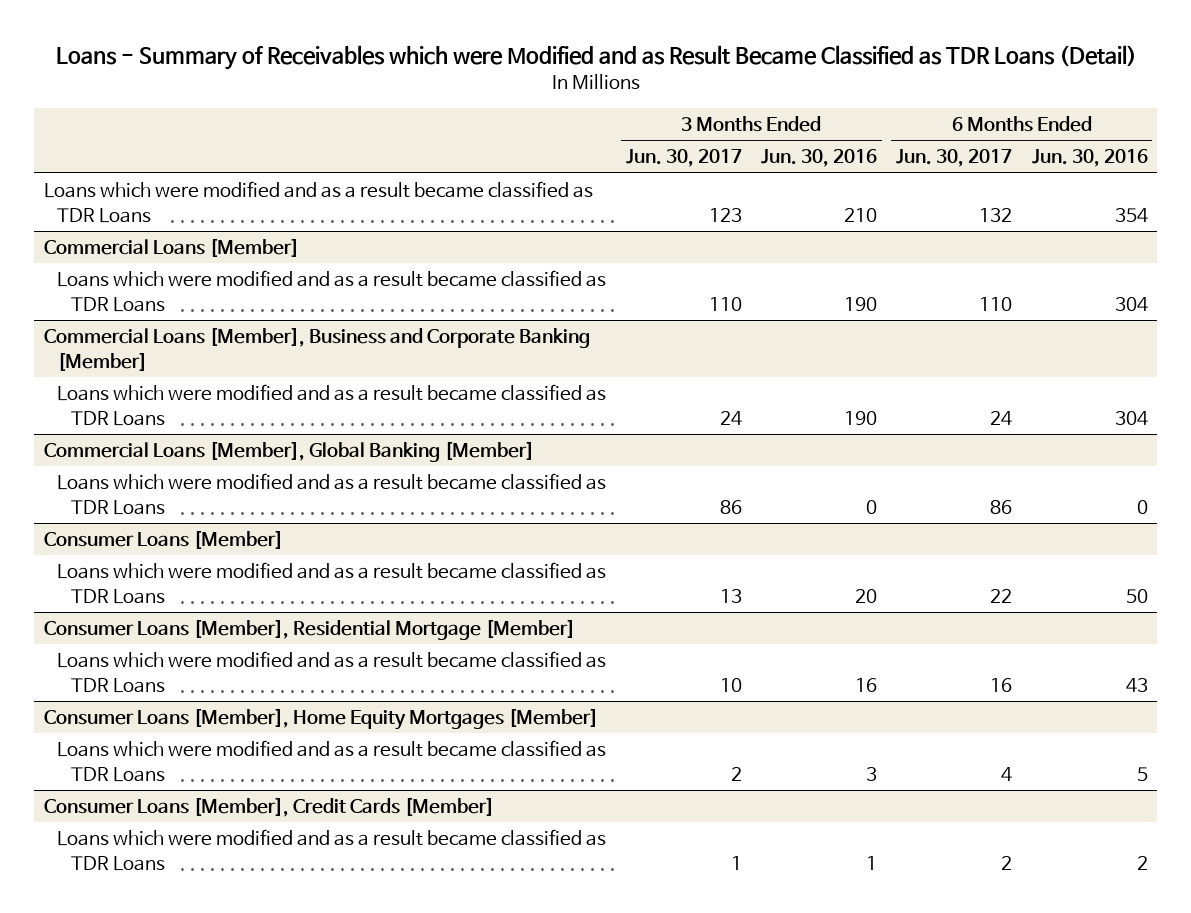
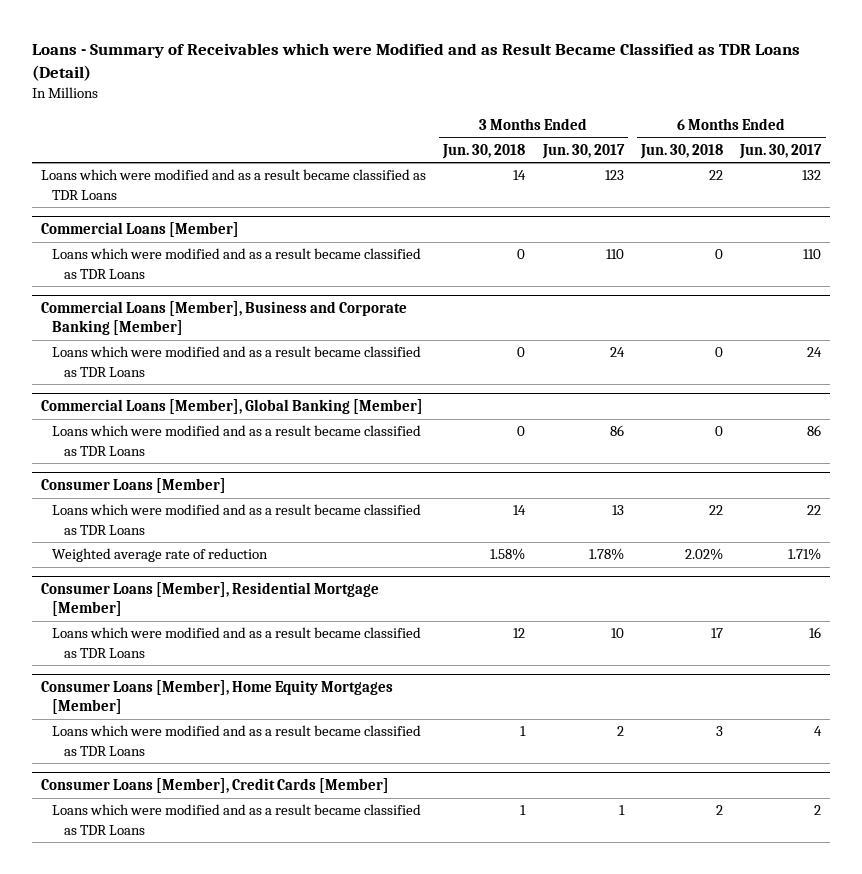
[760,149,877,168] Jun. 30, 2016 -> none
[1031,149,1148,168] Jun. 30, 2016 -> none
none -> [442,143,526,159] Jun. 30, 2018
none -> [640,143,724,159] Jun. 30, 2018
none -> [52,548,269,563] Weighted average rate of reduction

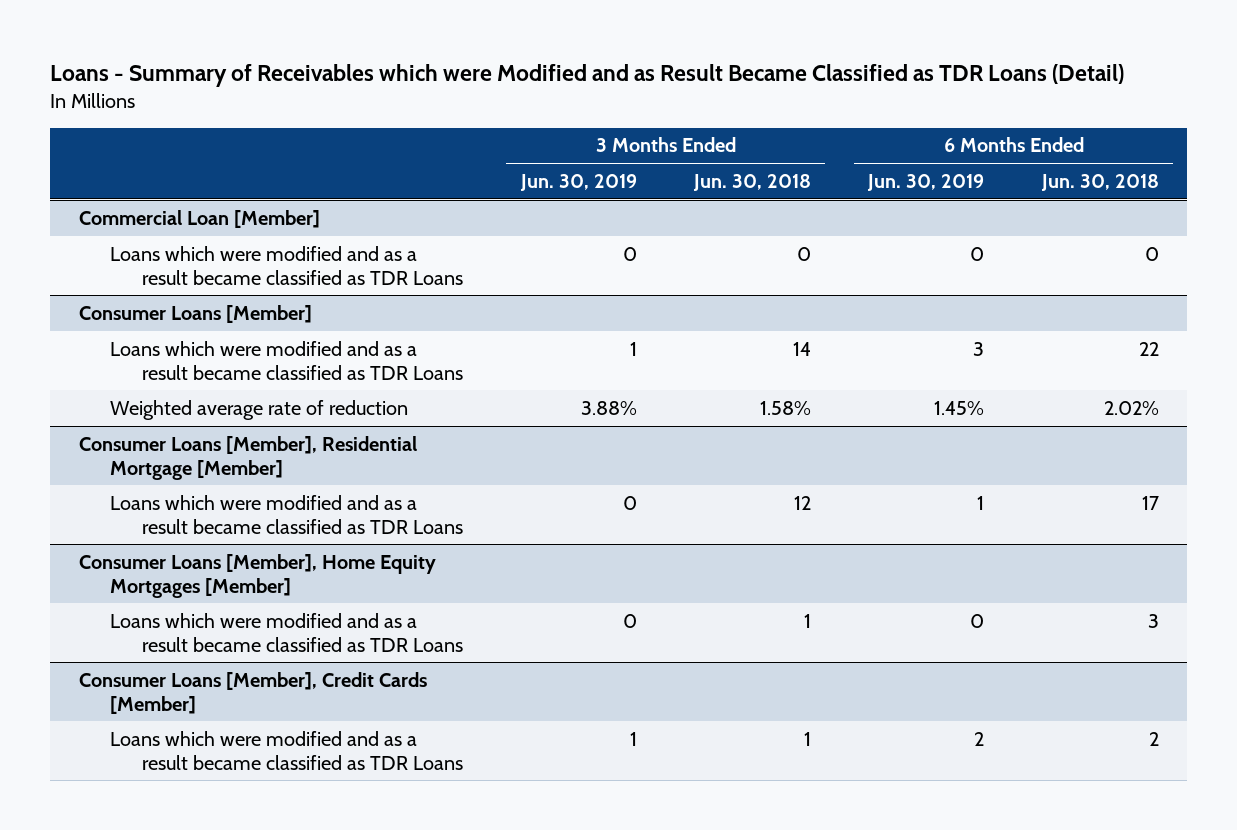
[541,143,625,159] Jun. 30, 2017 -> none
[739,143,823,159] Jun. 30, 2017 -> none
none -> [519,173,637,191] Jun. 30, 2019
none -> [867,173,985,191] Jun. 30, 2019
[40,169,426,200] Loans which were modified and as a result became classified as TDR Loans -> none
[52,248,422,279] Loans which were modified and as a result became classified as TDR Loans -> none
[40,301,407,336] Commercial Loans [Member], Business and Corporate Banking [Member] -> none
[52,346,422,377] Loans which were modified and as a result became classified as TDR Loans -> none
[40,399,423,415] Commercial Loans [Member], Global Banking [Member] -> none
[40,222,239,238] Commercial Loans [Member] -> [78,209,320,228] Commercial Loan [Member]

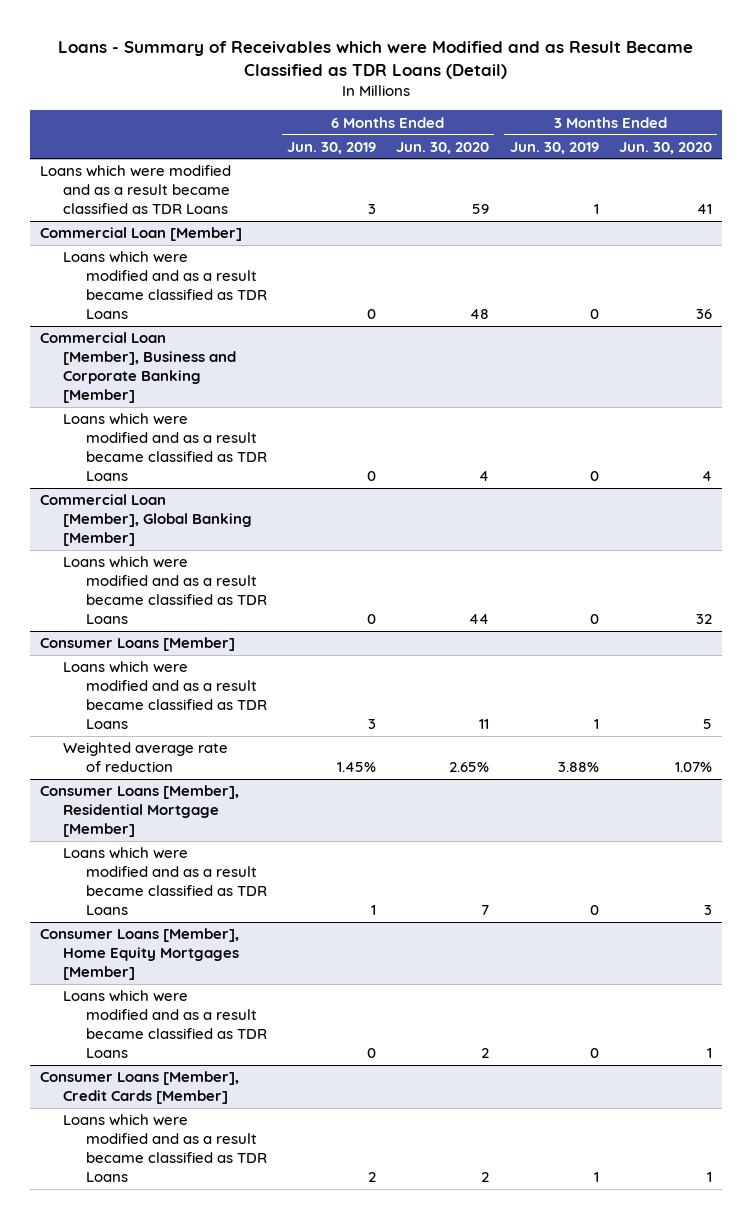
[692,173,811,191] Jun. 30, 2018 -> none
[1040,173,1159,191] Jun. 30, 2018 -> none
none -> [396,141,490,154] Jun. 30, 2020
none -> [618,141,712,154] Jun. 30, 2020
none -> [39,165,231,215] Loans which were modified and as a result became classified as TDR Loans
none -> [39,332,236,404] Commercial Loan [Member], Business and Corporate Banking [Member]
none -> [62,413,267,482] Loans which were modified and as a result became classified as TDR Loans
none -> [39,494,252,547] Commercial Loan [Member], Global Banking [Member]
none -> [62,556,267,625] Loans which were modified and as a result became classified as TDR Loans

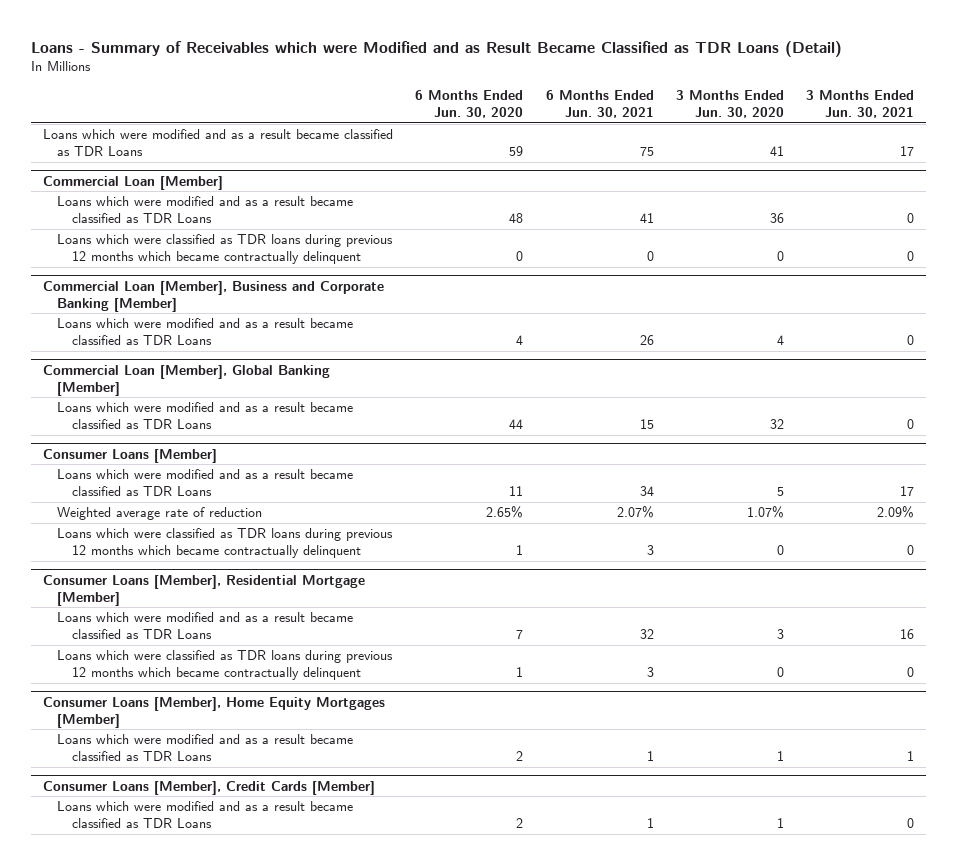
[286,141,376,154] Jun. 30, 2019 -> none
[509,141,599,154] Jun. 30, 2019 -> none
none -> [545,90,654,119] 6 Months Ended Jun. 30, 2021
none -> [806,90,915,119] 3 Months Ended Jun. 30, 2021
none -> [57,234,394,265] Loans which were classified as TDR loans during previous 12 months which became contractually delinquent
none -> [57,528,394,559] Loans which were classified as TDR loans during previous 12 months which became contractually delinquent
none -> [57,650,394,681] Loans which were classified as TDR loans during previous 12 months which became contractually delinquent

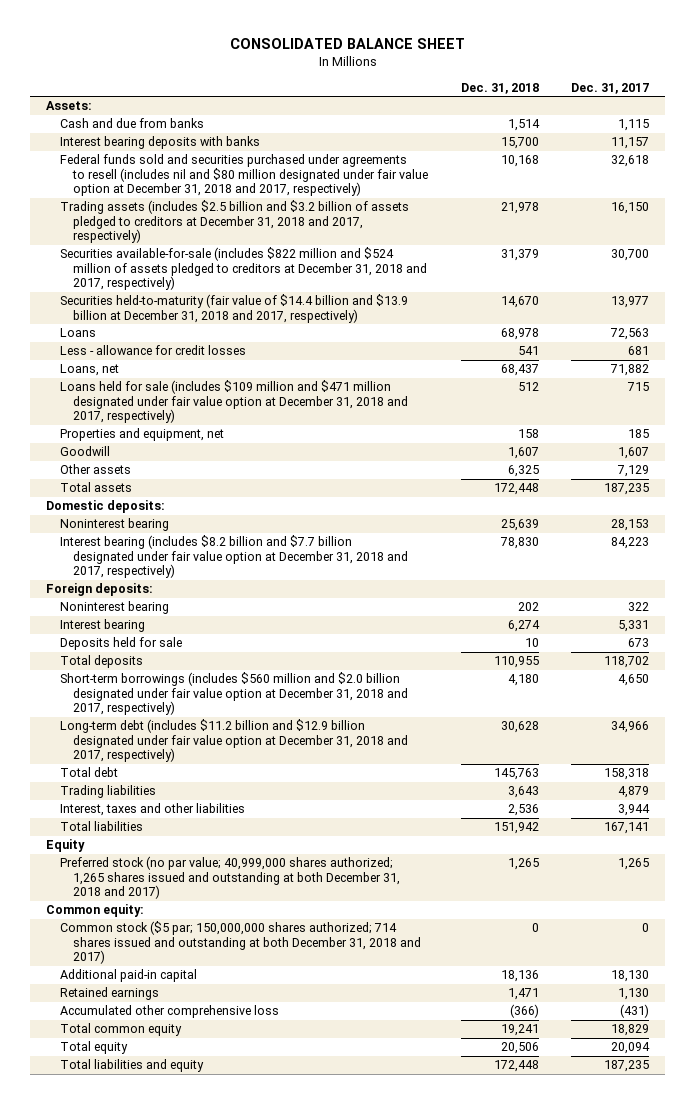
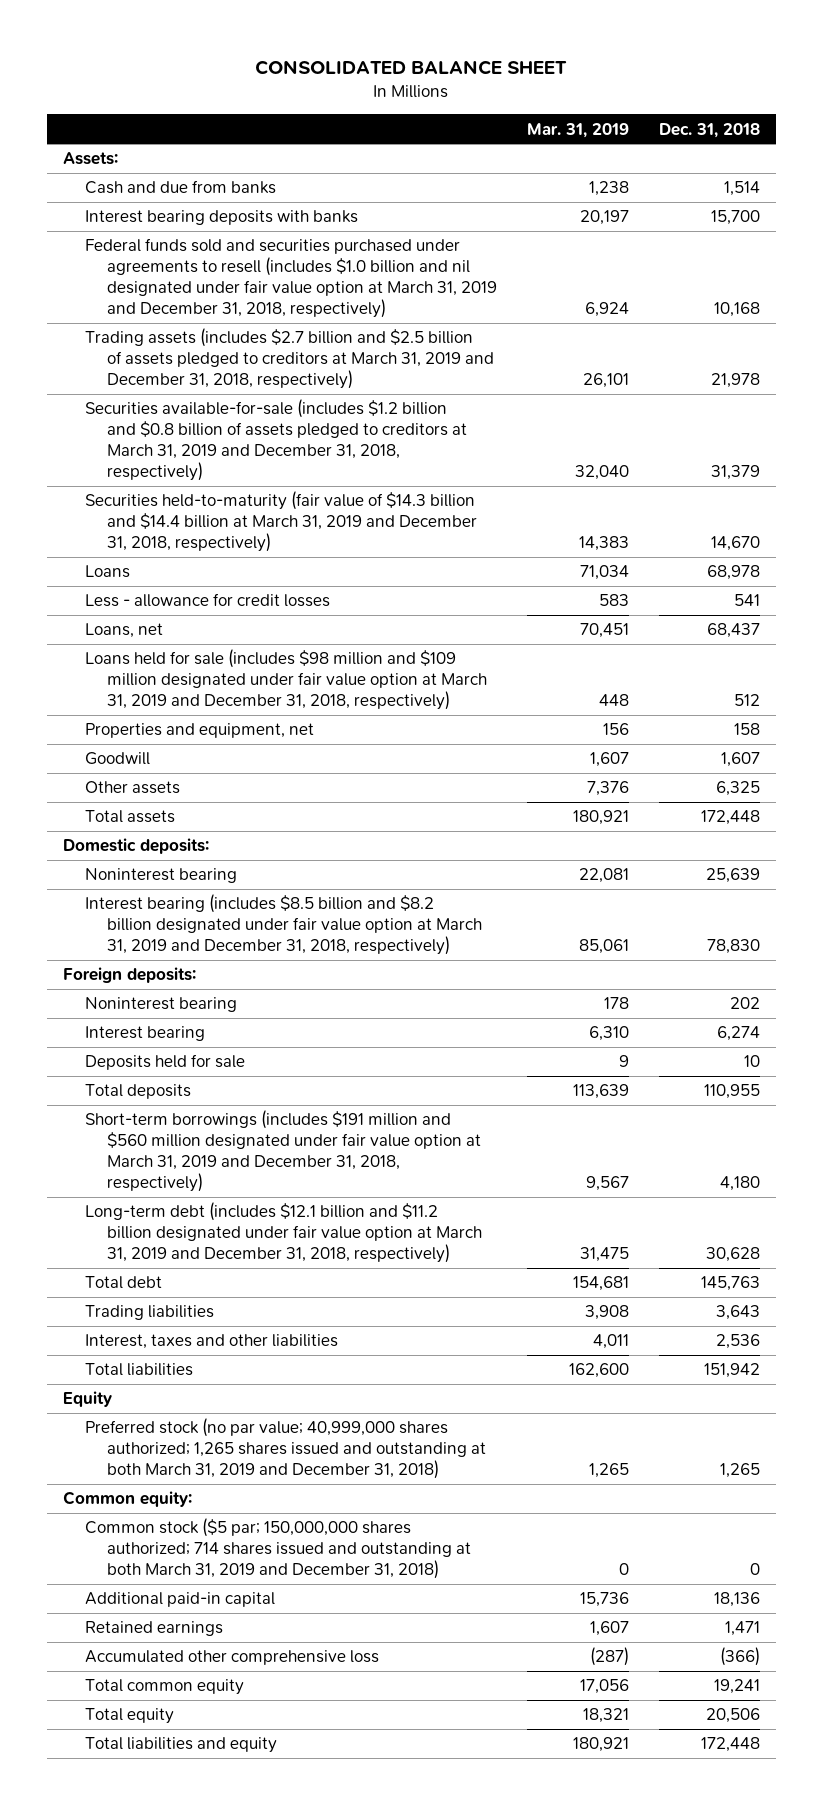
[570,82,649,94] Dec. 31, 2017 -> none
none -> [527,122,630,138] Mar. 31, 2019
[59,154,429,197] Federal funds sold and securities purchased under agreements to resell (includes nil and $80 million designated under fair value option at December 31, 2018 and 2017, respectively) -> [84,238,498,319] Federal funds sold and securities purchased under agreements to resell (includes $1.0 billion and nil designated under fair value option at March 31, 2019 and December 31, 2018, respectively)
[59,200,409,244] Trading assets (includes $2.5 billion and $3.2 billion of assets pledged to creditors at December 31, 2018 and 2017, respectively) -> [84,328,495,390] Trading assets (includes $2.7 billion and $2.5 billion of assets pledged to creditors at March 31, 2019 and December 31, 2018, respectively)
[59,247,428,291] Securities available-for-sale (includes $822 million and $524 million of assets pledged to creditors at December 31, 2018 and 2017, respectively) -> [84,399,468,482] Securities available-for-sale (includes $1.2 billion and $0.8 billion of assets pledged to creditors at March 31, 2019 and December 31, 2018, respectively)
[59,294,408,323] Securities held-to-maturity (fair value of $14.4 billion and $13.9 billion at December 31, 2018 and 2017, respectively) -> [84,491,478,553] Securities held-to-maturity (fair value of $14.3 billion and $14.4 billion at March 31, 2019 and December 31, 2018, respectively)
[59,380,409,424] Loans held for sale (includes $109 million and $471 million designated under fair value option at December 31, 2018 and 2017, respectively) -> [84,649,488,711] Loans held for sale (includes $98 million and $109 million designated under fair value option at March 31, 2019 and December 31, 2018, respectively)
[59,535,409,579] Interest bearing (includes $8.2 billion and $7.7 billion designated under fair value option at December 31, 2018 and 2017, respectively) -> [84,894,483,956] Interest bearing (includes $8.5 billion and $8.2 billion designated under fair value option at March 31, 2019 and December 31, 2018, respectively)
[59,672,409,716] Short-term borrowings (includes $560 million and $2.0 billion designated under fair value option at December 31, 2018 and 2017, respectively) -> [84,1110,482,1193] Short-term borrowings (includes $191 million and $560 million designated under fair value option at March 31, 2019 and December 31, 2018, respectively)
[59,719,409,763] Long-term debt (includes $11.2 billion and $12.9 billion designated under fair value option at December 31, 2018 and 2017, respectively) -> [84,1202,483,1264] Long-term debt (includes $12.1 billion and $11.2 billion designated under fair value option at March 31, 2019 and December 31, 2018, respectively)
[59,856,401,900] Preferred stock (no par value; 40,999,000 shares authorized; 1,265 shares issued and outstanding at both December 31, 2018 and 2017) -> [84,1418,487,1480] Preferred stock (no par value; 40,999,000 shares authorized; 1,265 shares issued and outstanding at both March 31, 2019 and December 31, 2018)
[59,921,422,965] Common stock ($5 par; 150,000,000 shares authorized; 714 shares issued and outstanding at both December 31, 2018 and 2017) -> [84,1518,472,1580] Common stock ($5 par; 150,000,000 shares authorized; 714 shares issued and outstanding at both March 31, 2019 and December 31, 2018)

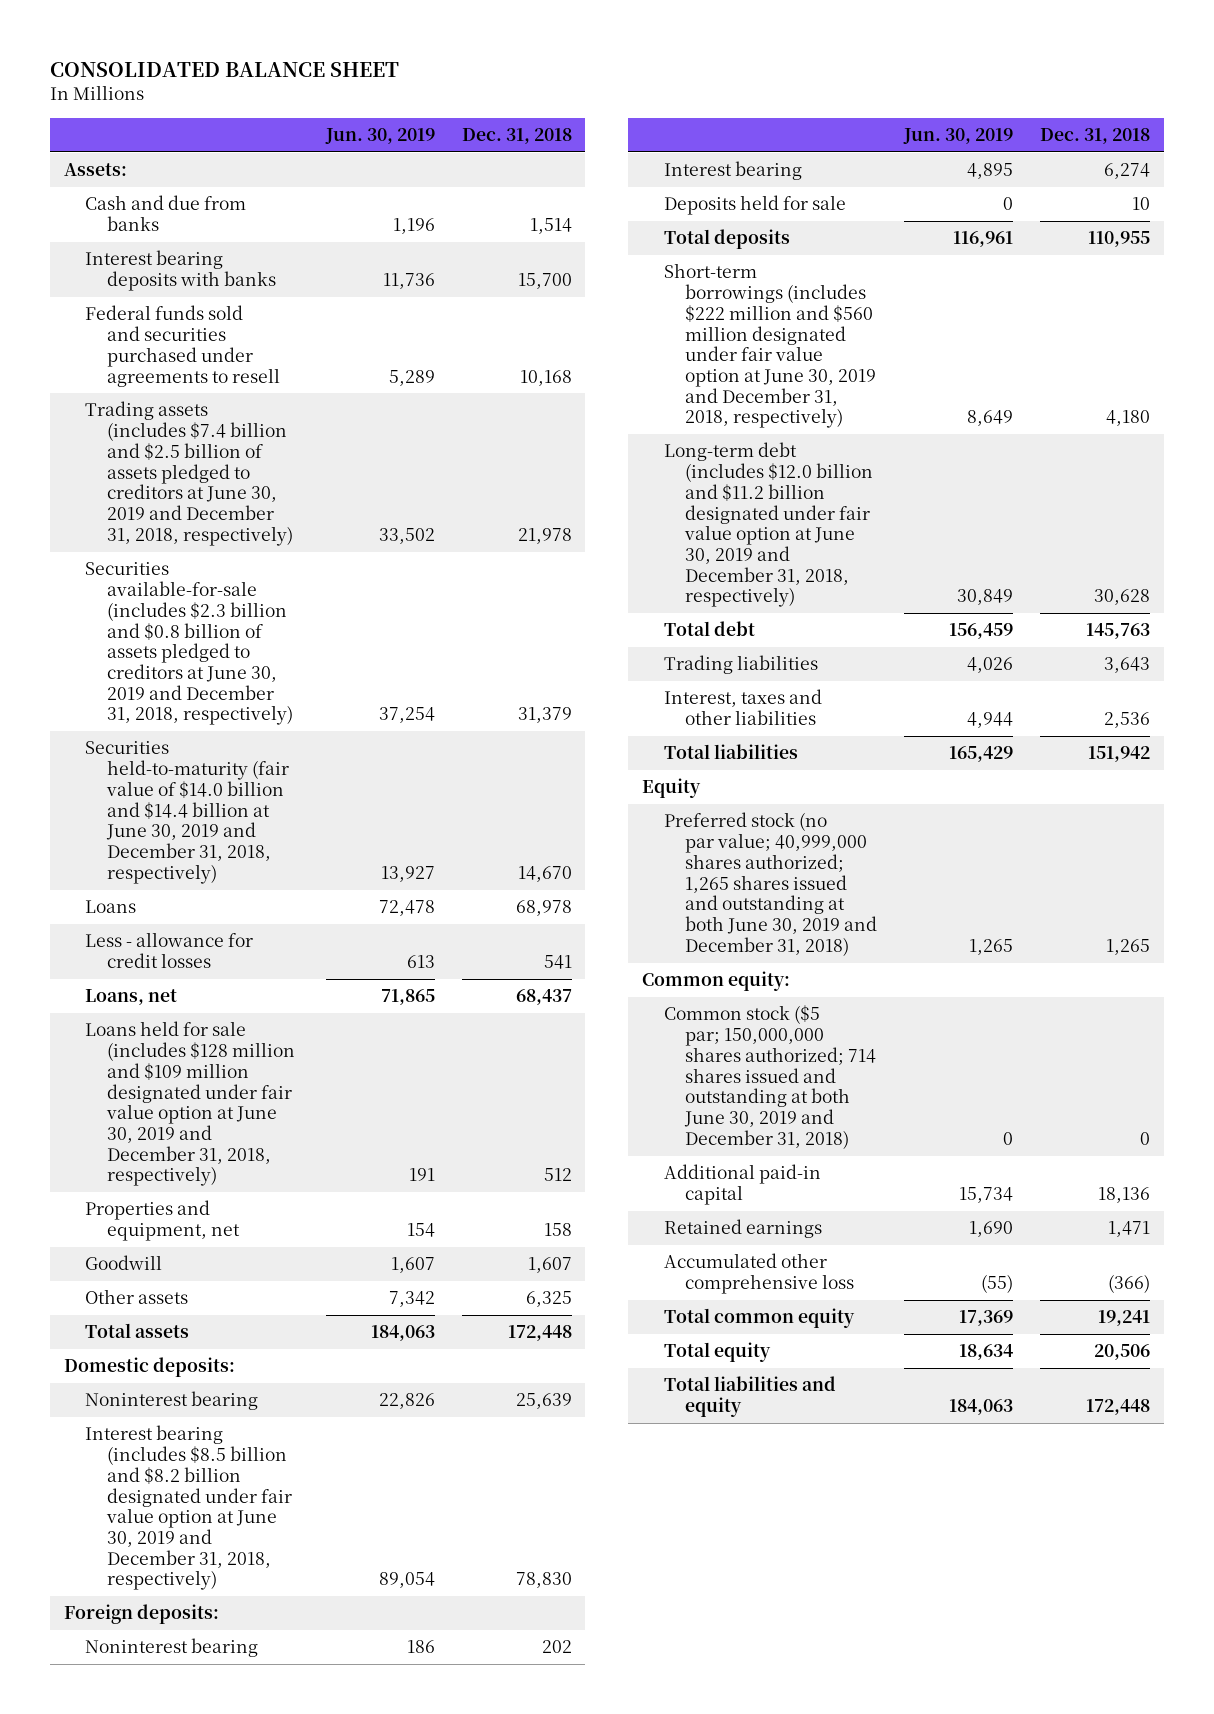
[527,122,630,138] Mar. 31, 2019 -> none
none -> [324,128,435,145] Jun. 30, 2019
[84,238,498,319] Federal funds sold and securities purchased under agreements to resell (includes $1.0 billion and nil designated under fair value option at March 31, 2019 and December 31, 2018, respectively) -> [85,305,281,387] Federal funds sold and securities purchased under agreements to resell
[84,328,495,390] Trading assets (includes $2.7 billion and $2.5 billion of assets pledged to creditors at March 31, 2019 and December 31, 2018, respectively) -> [85,401,294,546] Trading assets (includes $7.4 billion and $2.5 billion of assets pledged to creditors at June 30, 2019 and December 31, 2018, respectively)
[84,399,468,482] Securities available-for-sale (includes $1.2 billion and $0.8 billion of assets pledged to creditors at March 31, 2019 and December 31, 2018, respectively) -> [85,562,294,726] Securities available-for-sale (includes $2.3 billion and $0.8 billion of assets pledged to creditors at June 30, 2019 and December 31, 2018, respectively)
[84,491,478,553] Securities held-to-maturity (fair value of $14.3 billion and $14.4 billion at March 31, 2019 and December 31, 2018, respectively) -> [85,741,290,884] Securities held-to-maturity (fair value of $14.0 billion and $14.4 billion at June 30, 2019 and December 31, 2018, respectively)
[84,649,488,711] Loans held for sale (includes $98 million and $109 million designated under fair value option at March 31, 2019 and December 31, 2018, respectively) -> [85,1021,296,1187] Loans held for sale (includes $128 million and $109 million designated under fair value option at June 30, 2019 and December 31, 2018, respectively)
[84,894,483,956] Interest bearing (includes $8.5 billion and $8.2 billion designated under fair value option at March 31, 2019 and December 31, 2018, respectively) -> [85,1425,293,1591] Interest bearing (includes $8.5 billion and $8.2 billion designated under fair value option at June 30, 2019 and December 31, 2018, respectively)
[84,1110,482,1193] Short-term borrowings (includes $191 million and $560 million designated under fair value option at March 31, 2019 and December 31, 2018, respectively) -> [663,263,877,429] Short-term borrowings (includes $222 million and $560 million designated under fair value option at June 30, 2019 and December 31, 2018, respectively)
[84,1202,483,1264] Long-term debt (includes $12.1 billion and $11.2 billion designated under fair value option at March 31, 2019 and December 31, 2018, respectively) -> [663,442,874,608] Long-term debt (includes $12.0 billion and $11.2 billion designated under fair value option at June 30, 2019 and December 31, 2018, respectively)
[84,1418,487,1480] Preferred stock (no par value; 40,999,000 shares authorized; 1,265 shares issued and outstanding at both March 31, 2019 and December 31, 2018) -> [663,812,878,956] Preferred stock (no par value; 40,999,000 shares authorized; 1,265 shares issued and outstanding at both June 30, 2019 and December 31, 2018)
[84,1518,472,1580] Common stock ($5 par; 150,000,000 shares authorized; 714 shares issued and outstanding at both March 31, 2019 and December 31, 2018) -> [663,1005,877,1149] Common stock ($5 par; 150,000,000 shares authorized; 714 shares issued and outstanding at both June 30, 2019 and December 31, 2018)

